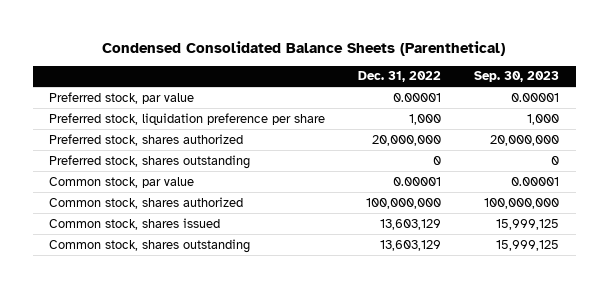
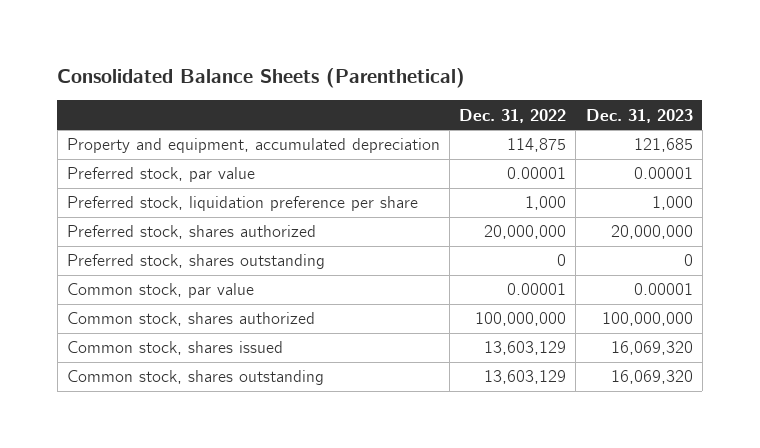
[102,40,506,56] Condensed Consolidated Balance Sheets (Parenthetical) -> [57,68,466,89] Consolidated Balance Sheets (Parenthetical)
[474,71,560,83] Sep. 30, 2023 -> none
none -> [585,108,693,123] Dec. 31, 2023
none -> [66,138,440,154] Property and equipment, accumulated depreciation

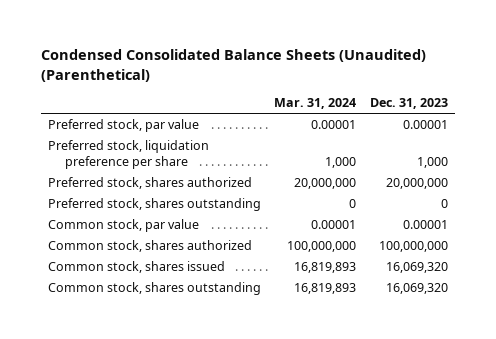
[57,68,466,89] Consolidated Balance Sheets (Parenthetical) -> [40,49,426,82] Condensed Consolidated Balance Sheets (Unaudited) (Parenthetical)
[459,108,567,123] Dec. 31, 2022 -> none
none -> [274,98,357,110] Mar. 31, 2024
[66,138,440,154] Property and equipment, accumulated depreciation -> none

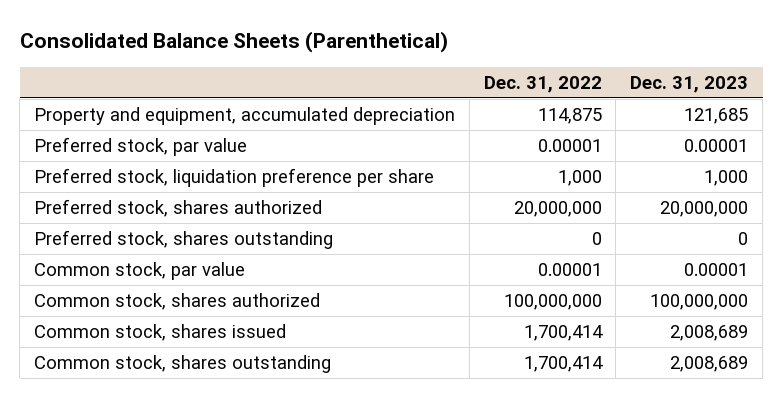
[40,49,426,82] Condensed Consolidated Balance Sheets (Unaudited) (Parenthetical) -> [19,31,448,54] Consolidated Balance Sheets (Parenthetical)
[274,98,357,110] Mar. 31, 2024 -> none
none -> [483,75,602,93] Dec. 31, 2022
none -> [33,107,455,126] Property and equipment, accumulated depreciation
[386,262,449,274] 16,069,320 -> [670,325,749,342] 2,008,689
[386,283,449,295] 16,069,320 -> [670,356,749,373] 2,008,689

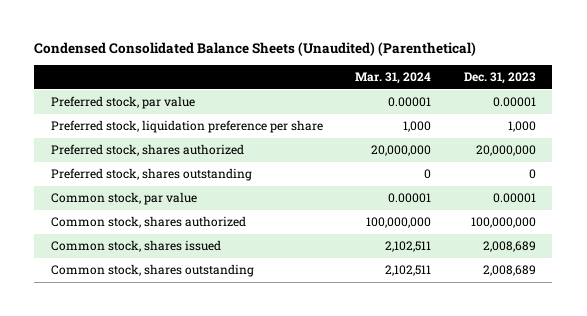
[19,31,448,54] Consolidated Balance Sheets (Parenthetical) -> [34,41,477,56] Condensed Consolidated Balance Sheets (Unaudited) (Parenthetical)
[483,75,602,93] Dec. 31, 2022 -> none
none -> [355,72,432,85] Mar. 31, 2024
[33,107,455,126] Property and equipment, accumulated depreciation -> none

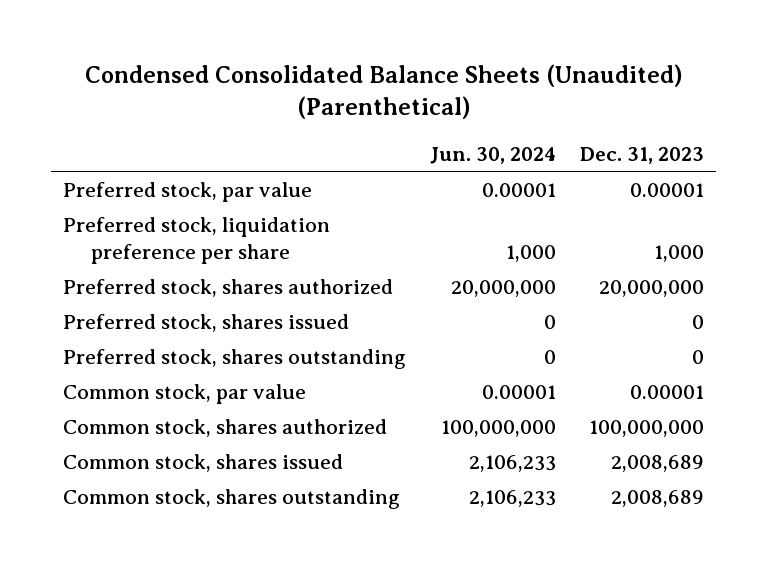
[355,72,432,85] Mar. 31, 2024 -> none
none -> [430,147,557,165] Jun. 30, 2024
none -> [62,313,349,332] Preferred stock, shares issued

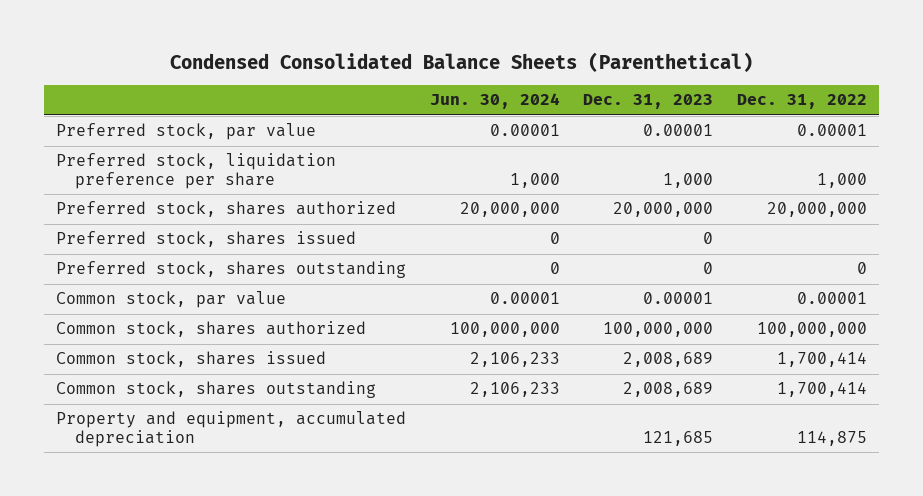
[84,64,683,120] Condensed Consolidated Balance Sheets (Unaudited) (Parenthetical) -> [169,52,753,73] Condensed Consolidated Balance Sheets (Parenthetical)
none -> [736,94,867,110] Dec. 31, 2022
none -> [56,411,407,447] Property and equipment, accumulated depreciation

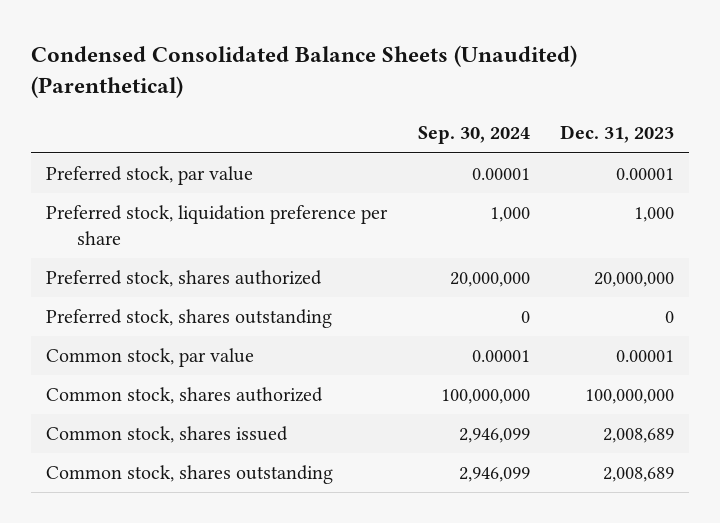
[169,52,753,73] Condensed Consolidated Balance Sheets (Parenthetical) -> [31,45,578,99] Condensed Consolidated Balance Sheets (Unaudited) (Parenthetical)
[429,93,560,110] Jun. 30, 2024 -> none
[736,94,867,110] Dec. 31, 2022 -> none
none -> [417,126,530,145] Sep. 30, 2024
[56,231,357,248] Preferred stock, shares issued -> none
[56,411,407,447] Property and equipment, accumulated depreciation -> none

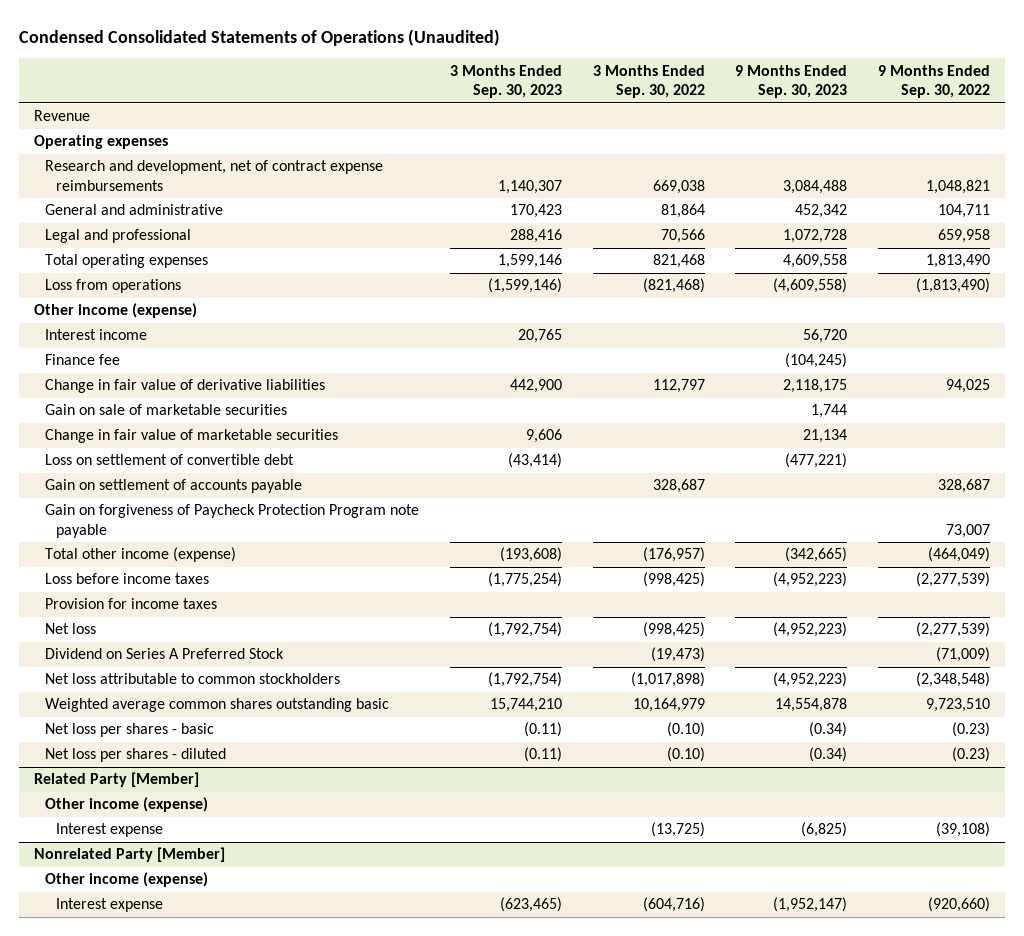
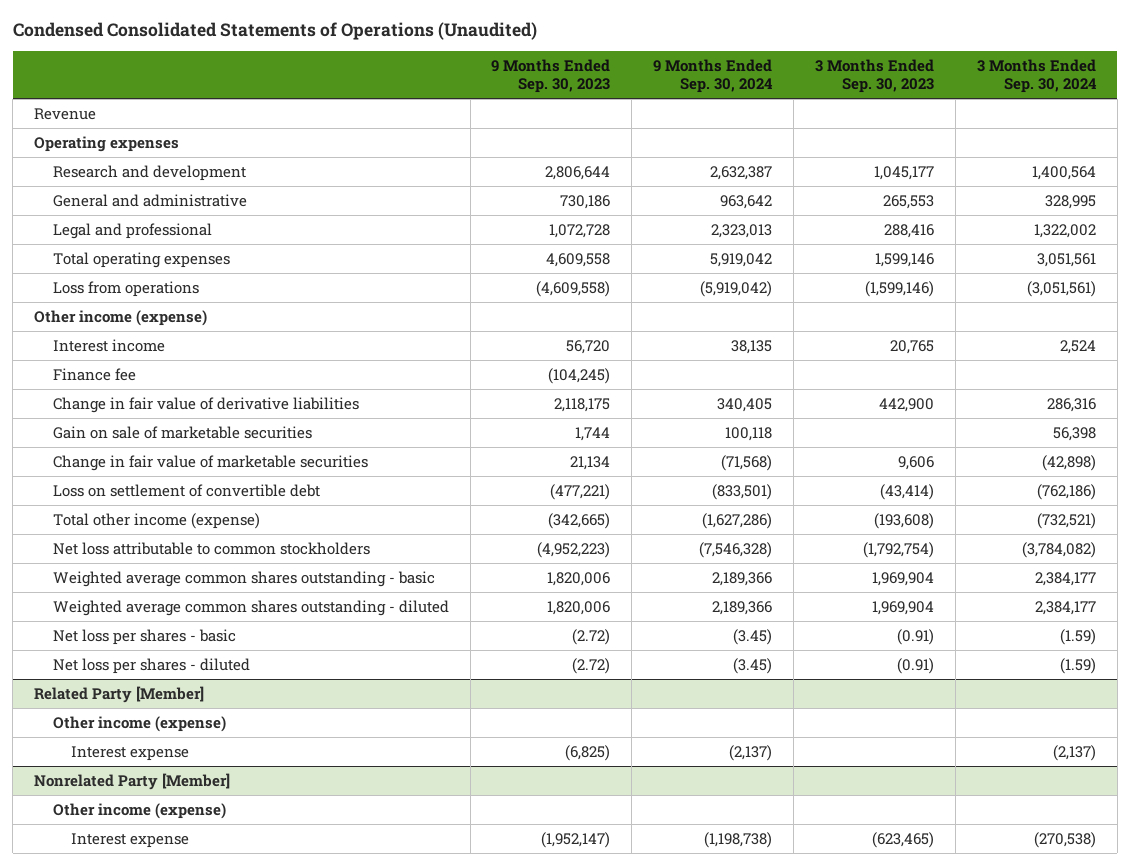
[592,64,705,99] 3 Months Ended Sep. 30, 2022 -> none
[877,64,990,99] 9 Months Ended Sep. 30, 2022 -> none
none -> [653,59,774,94] 9 Months Ended Sep. 30, 2024
none -> [976,59,1097,94] 3 Months Ended Sep. 30, 2024
[45,160,384,191] Research and development, net of contract expense reimbursements -> [52,165,246,182] Research and development
[497,179,562,194] 1,140,307 -> [873,166,934,181] 1,045,177
[783,179,848,194] 3,084,488 -> [545,166,611,181] 2,806,644
[509,204,562,219] 170,423 -> [882,195,934,210] 265,553
[795,204,848,219] 452,342 -> [560,195,611,210] 730,186
[45,479,303,494] Gain on settlement of accounts payable -> none
[45,504,420,538] Gain on forgiveness of Paycheck Protection Program note payable -> none
[45,573,210,585] Loss before income taxes -> none
[45,598,218,610] Provision for income taxes -> none
[45,623,97,635] Net loss -> none
[45,648,285,660] Dividend on Series A Preferred Stock -> none
[45,698,390,713] Weighted average common shares outstanding basic -> [52,571,435,588] Weighted average common shares outstanding - basic
[489,698,562,713] 15,744,210 -> [871,572,934,587] 1,969,904
[775,698,848,713] 14,554,878 -> [547,572,611,587] 1,820,006
none -> [52,600,449,617] Weighted average common shares outstanding - diluted
[523,722,562,738] (0.11) -> [896,629,934,646] (0.91)
[809,722,848,738] (0.34) -> [572,629,611,646] (2.72)
[523,747,562,763] (0.11) -> [896,658,934,675] (0.91)
[809,747,848,763] (0.34) -> [572,658,611,675] (2.72)

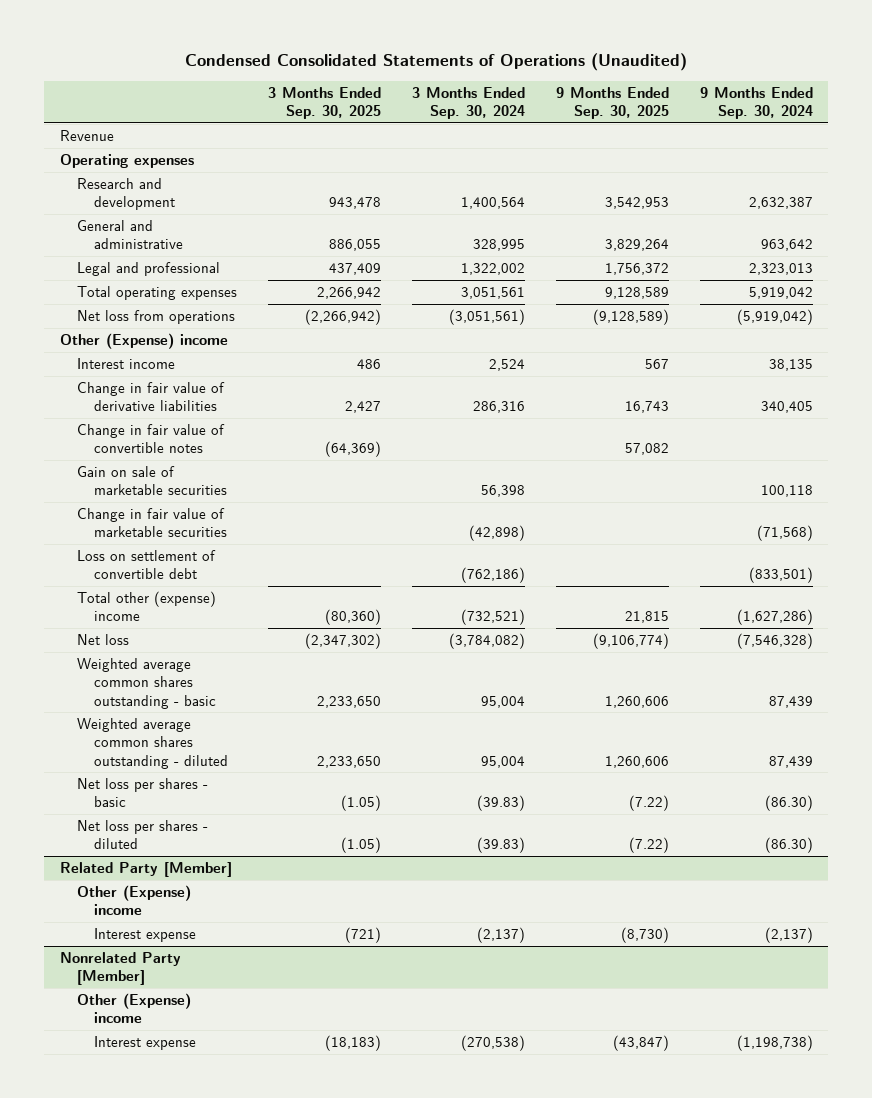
[491,59,611,94] 9 Months Ended Sep. 30, 2023 -> none
[814,59,934,94] 3 Months Ended Sep. 30, 2023 -> none
none -> [267,86,381,120] 3 Months Ended Sep. 30, 2025
none -> [555,86,669,120] 9 Months Ended Sep. 30, 2025
[52,281,199,298] Loss from operations -> [76,309,235,324] Net loss from operations
[33,310,207,327] Other income (expense) -> [59,332,228,349] Other (Expense) income
[52,368,136,382] Finance fee -> none
none -> [76,423,225,454] Change in fair value of convertible notes
[52,513,260,530] Total other income (expense) -> [76,590,216,622] Total other (expense) income
[52,542,370,556] Net loss attributable to common stockholders -> [76,633,129,645] Net loss
[712,572,773,587] 2,189,366 -> [768,695,813,708] 87,439
[1034,572,1096,587] 2,384,177 -> [480,695,525,708] 95,004
[712,601,773,616] 2,189,366 -> [768,755,813,768] 87,439
[1034,601,1096,616] 2,384,177 -> [480,755,525,768] 95,004
[733,629,773,646] (3.45) -> [764,795,813,812] (86.30)
[1059,629,1096,646] (1.59) -> [476,795,525,812] (39.83)
[733,658,773,675] (3.45) -> [764,837,813,854] (86.30)
[1059,658,1096,675] (1.59) -> [476,837,525,854] (39.83)
[52,716,226,733] Other income (expense) -> [76,884,191,916] Other (Expense) income
[52,803,226,820] Other income (expense) -> [76,992,191,1024] Other (Expense) income

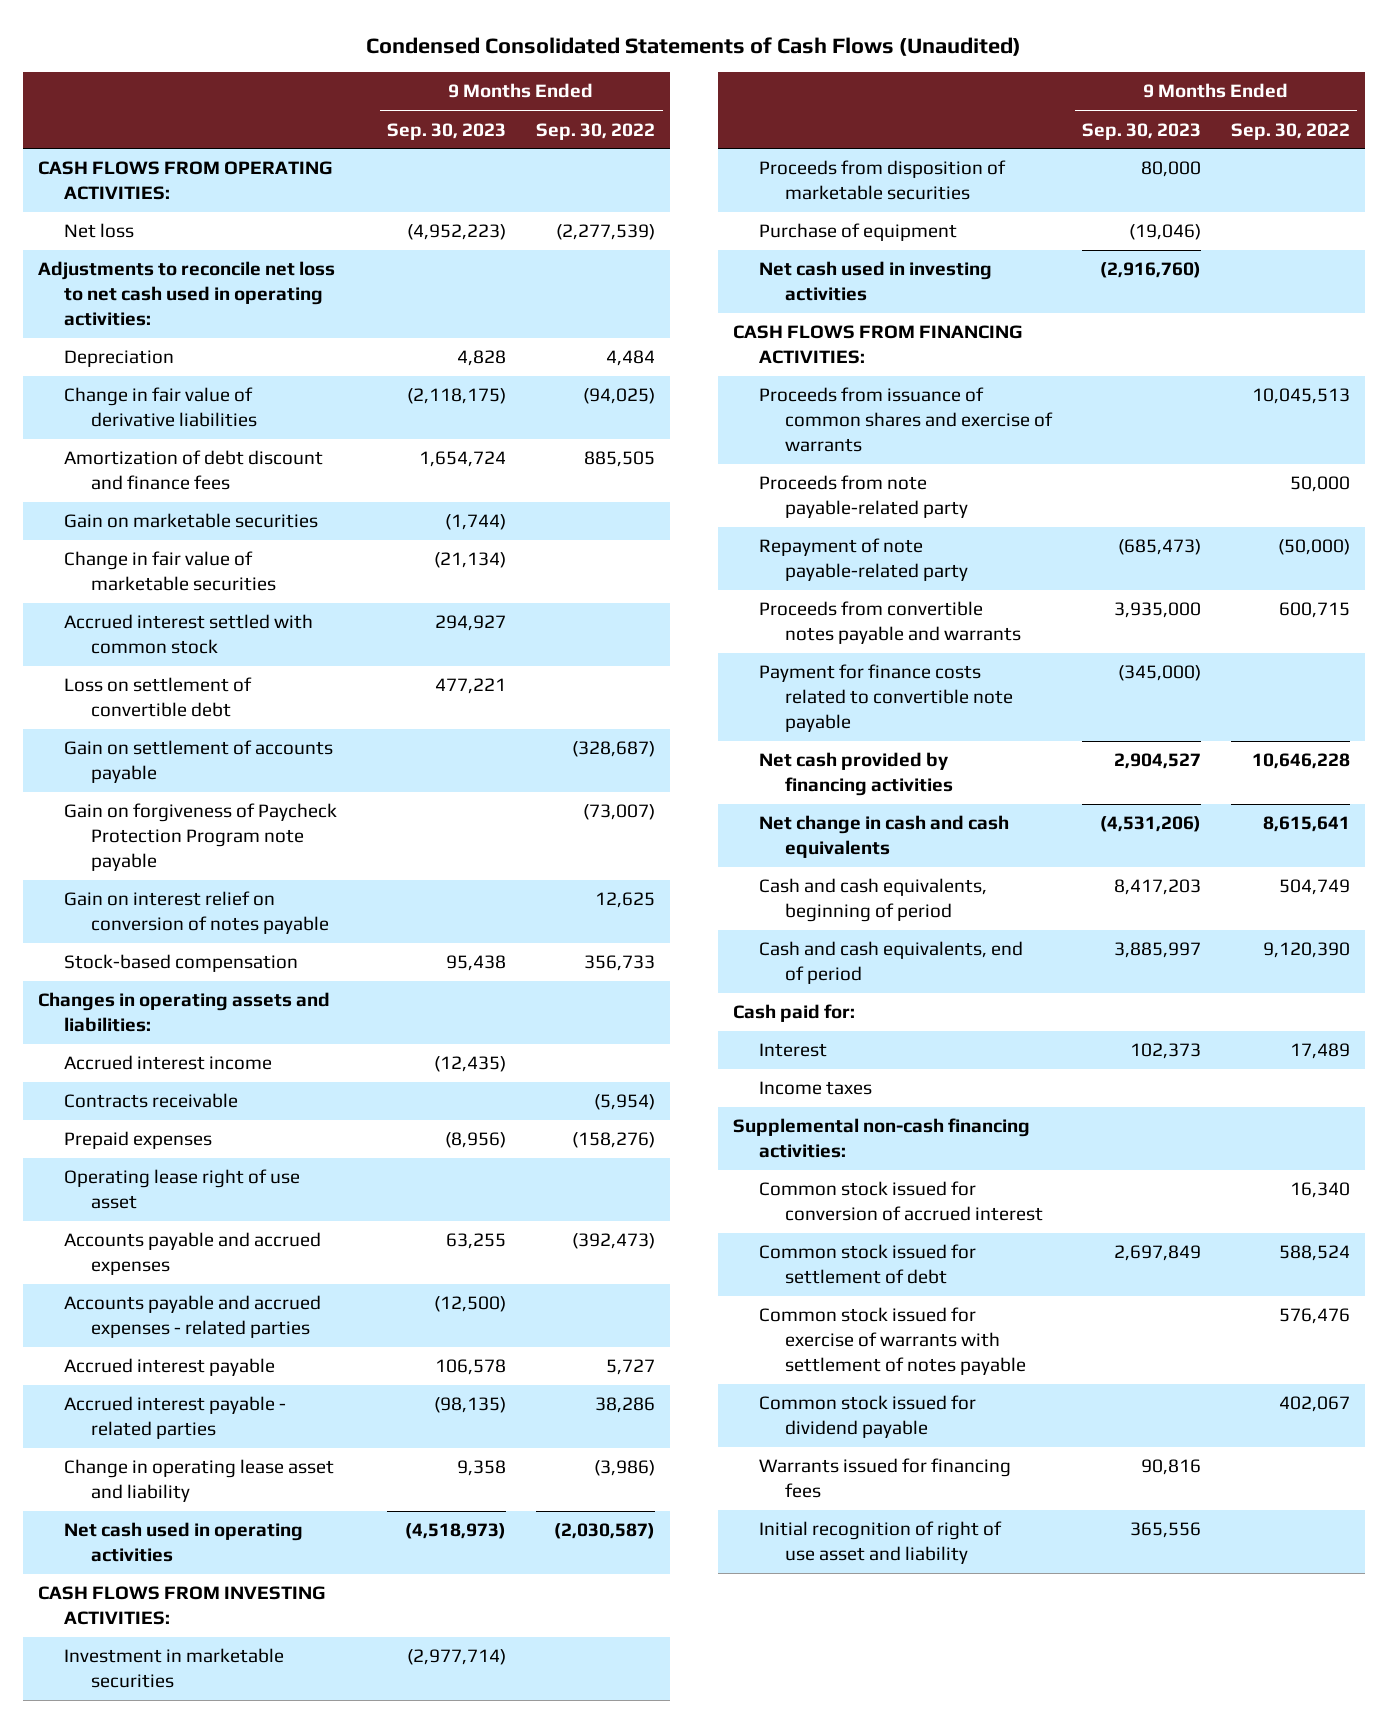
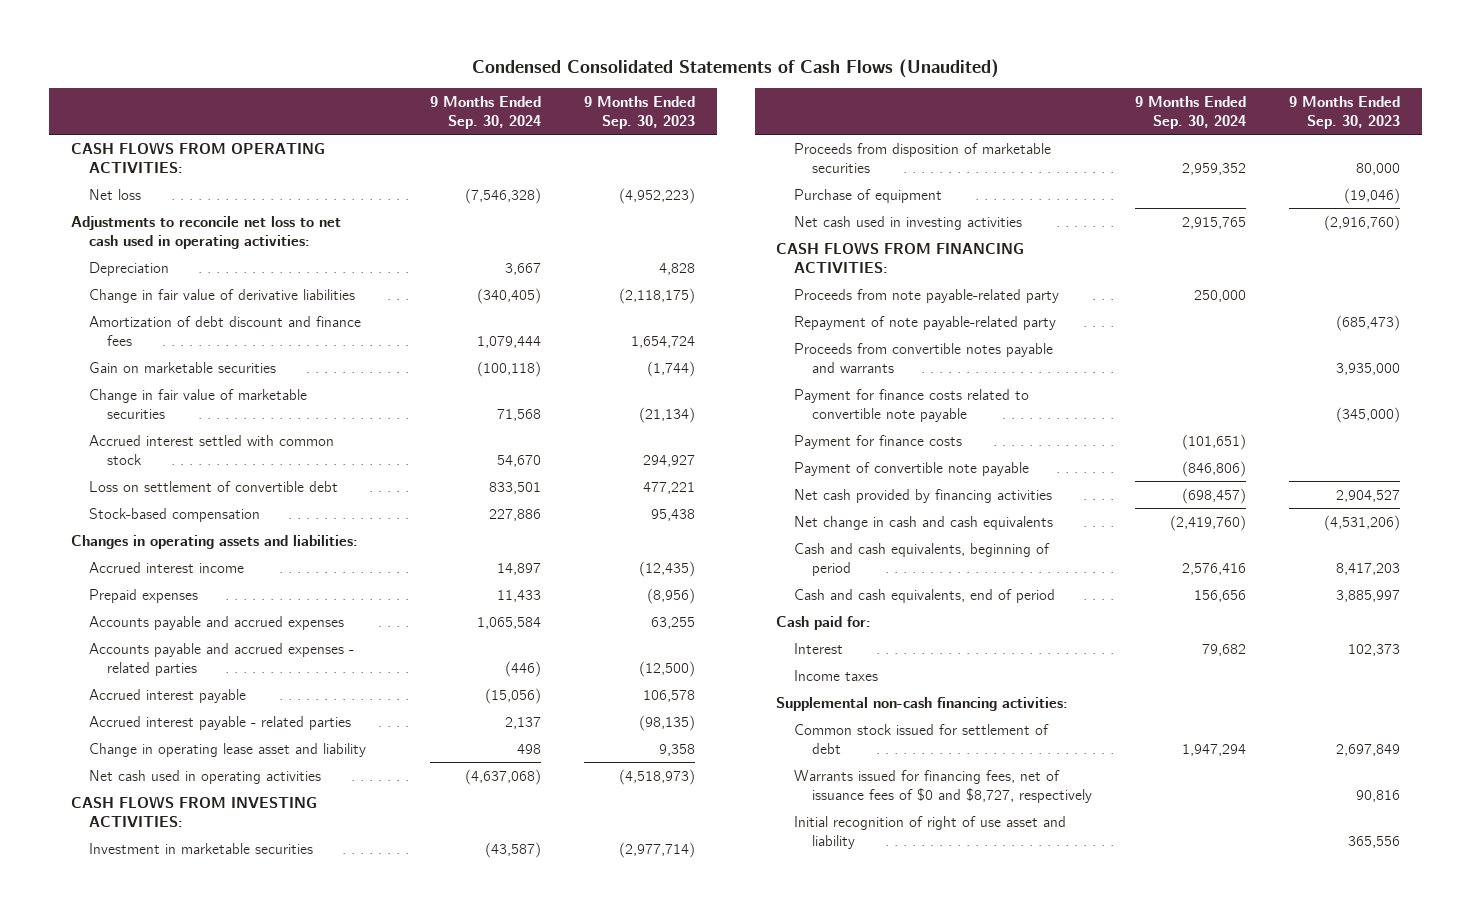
[536,122,656,140] Sep. 30, 2022 -> none
none -> [430,95,542,129] 9 Months Ended Sep. 30, 2024
[64,740,334,784] Gain on settlement of accounts payable -> none
[64,803,338,871] Gain on forgiveness of Paycheck Protection Program note payable -> none
[64,891,329,935] Gain on interest relief on conversion of notes payable -> none
[64,1093,239,1109] Contracts receivable -> none
[64,1169,301,1210] Operating lease right of use asset -> none
[759,387,1054,452] Proceeds from issuance of common shares and exercise of warrants -> none
none -> [794,434,963,449] Payment for finance costs
none -> [794,461,1030,476] Payment of convertible note payable
[759,1181,1044,1222] Common stock issued for conversion of accrued interest -> none
[759,1307,1027,1375] Common stock issued for exercise of warrants with settlement of notes payable -> none
[759,1395,977,1439] Common stock issued for dividend payable -> none
[759,1458,1012,1499] Warrants issued for financing fees -> [794,769,1093,803] Warrants issued for financing fees, net of issuance fees of $0 and $8,727, respectively

